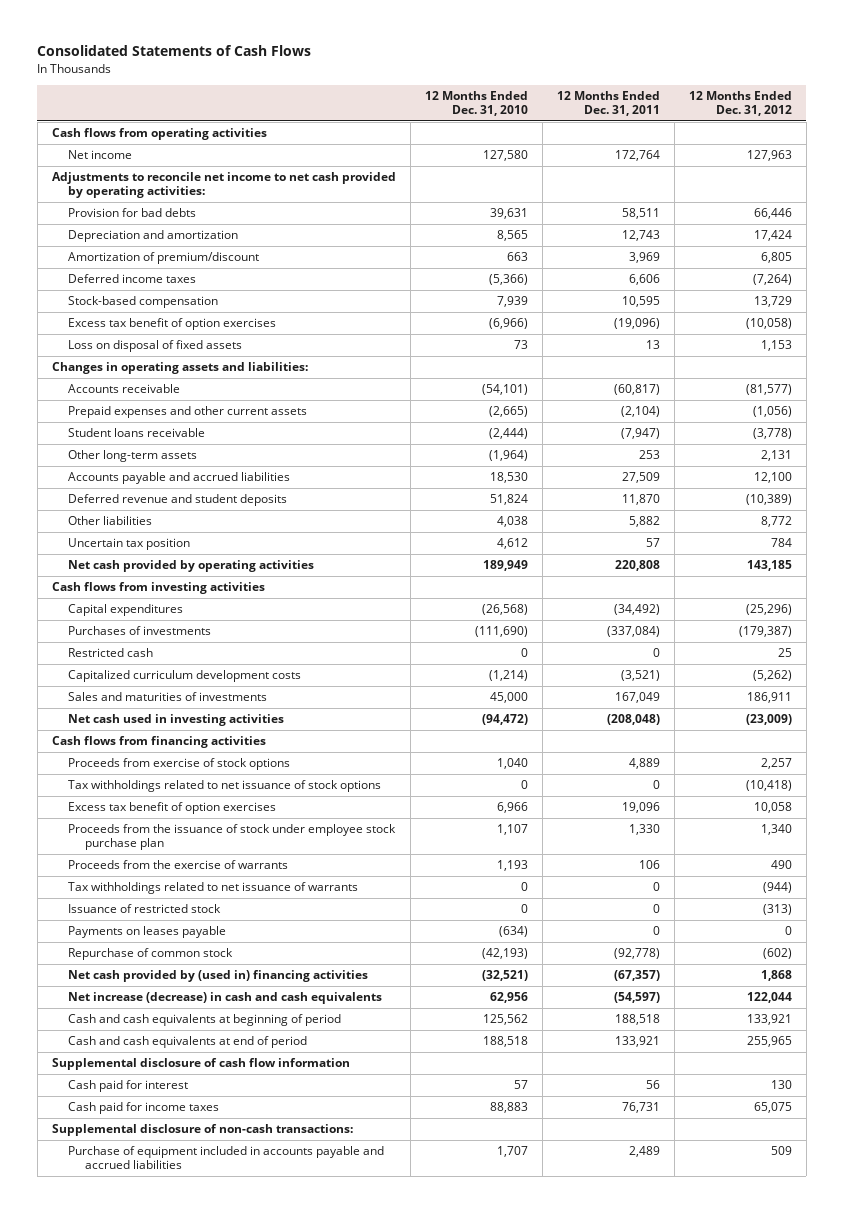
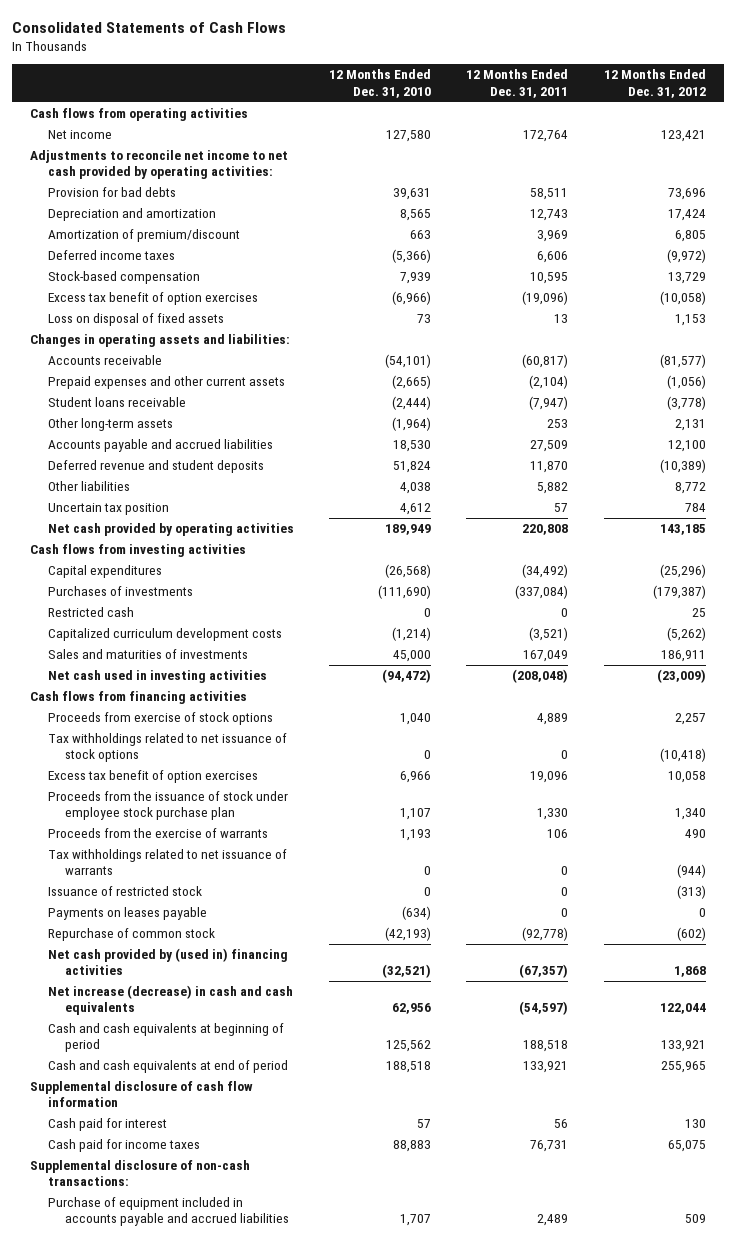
[746,150,792,162] 127,963 -> [660,130,706,143] 123,421
[753,208,792,220] 66,446 -> [667,188,706,201] 73,696
[752,274,792,286] (7,264) -> [666,249,706,264] (9,972)

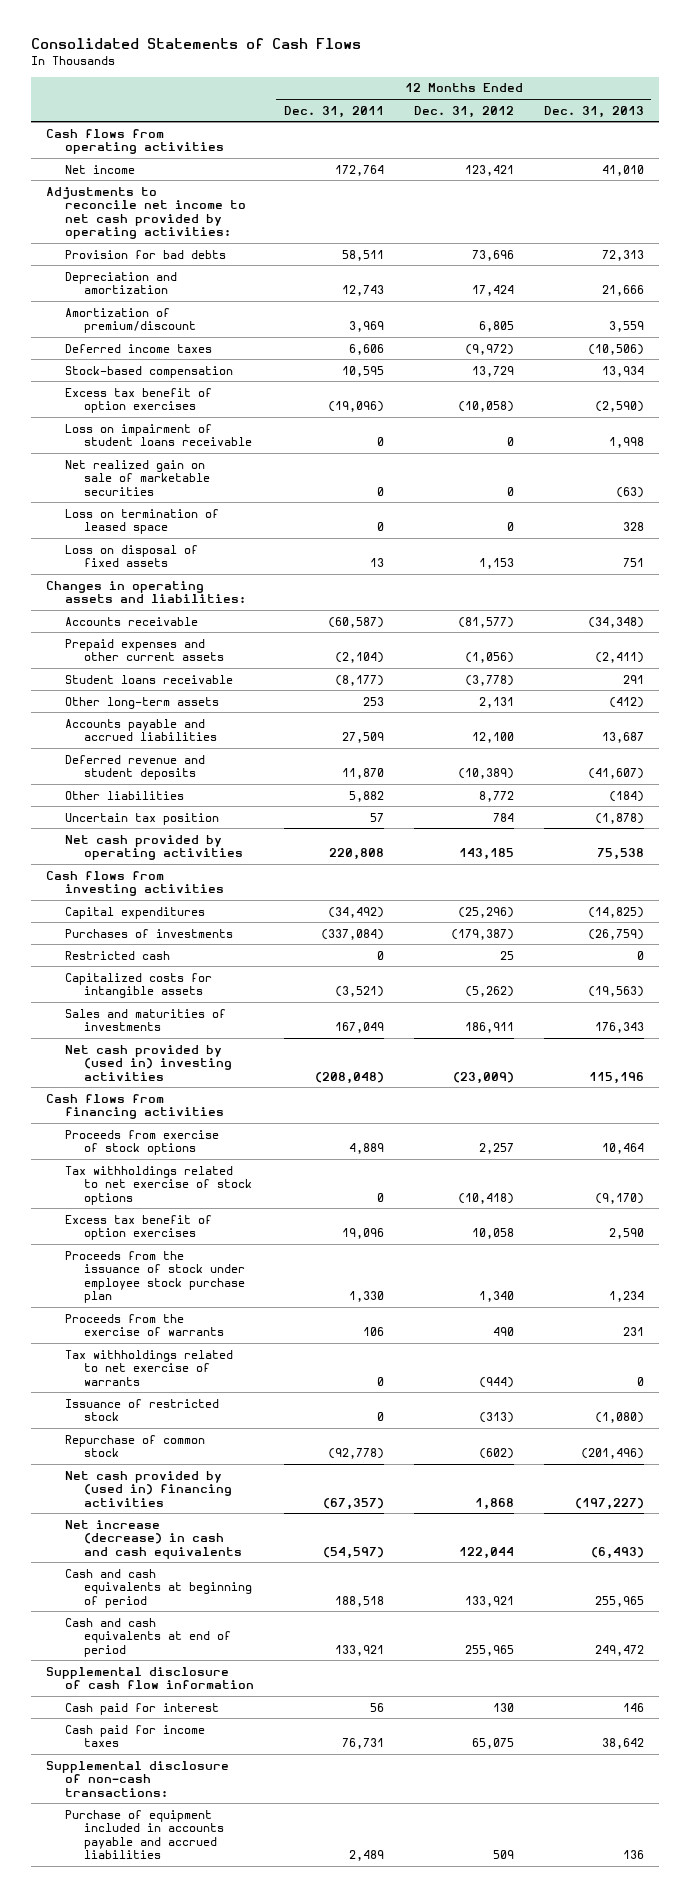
[328,69,431,98] 12 Months Ended Dec. 31, 2010 -> none
none -> [543,105,644,118] Dec. 31, 2013
none -> [64,423,252,447] Loss on impairment of student loans receivable
none -> [64,459,210,496] Net realized gain on sale of marketable securities
none -> [64,508,219,535] Loss on termination of leased space
[522,354,569,369] (60,817) -> [327,616,384,628] (60,587)
[529,396,569,411] (7,947) -> [334,674,384,686] (8,177)
[47,628,282,642] Capitalized curriculum development costs -> [64,972,212,999] Capitalized costs for intangible assets
[47,670,267,684] Net cash used in investing activities -> [64,1044,232,1081] Net cash provided by (used in) investing activities
[47,733,287,763] Tax withholdings related to net issuance of stock options -> [64,1165,252,1205] Tax withholdings related to net exercise of stock options
[47,849,287,876] Tax withholdings related to net issuance of warrants -> [64,1349,233,1386] Tax withholdings related to net exercise of warrants
[47,907,207,921] Payments on leases payable -> none

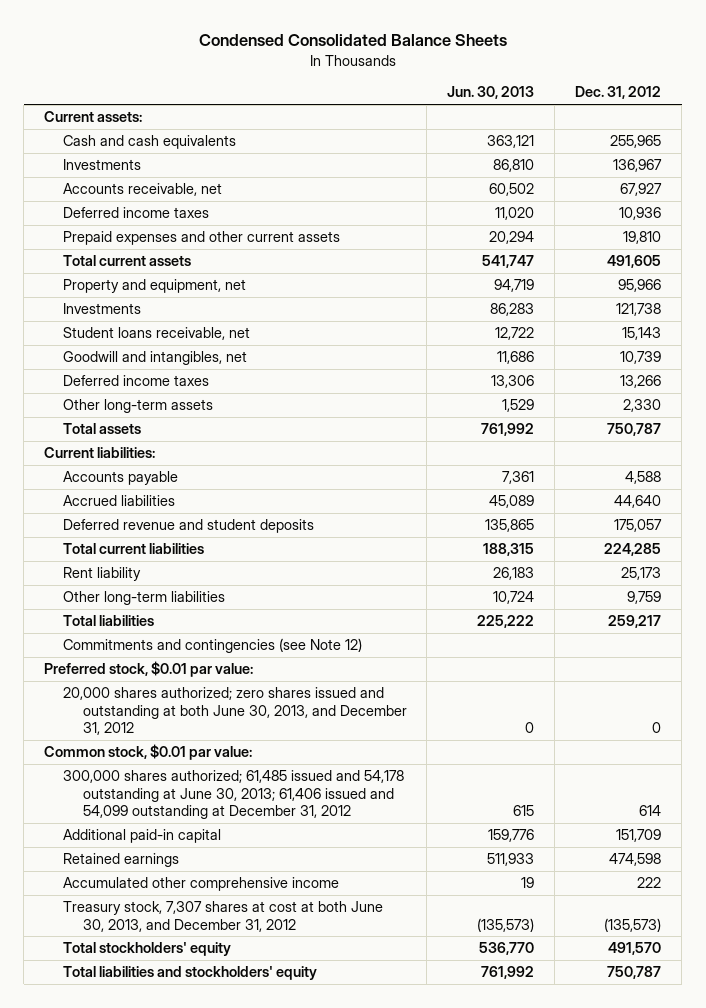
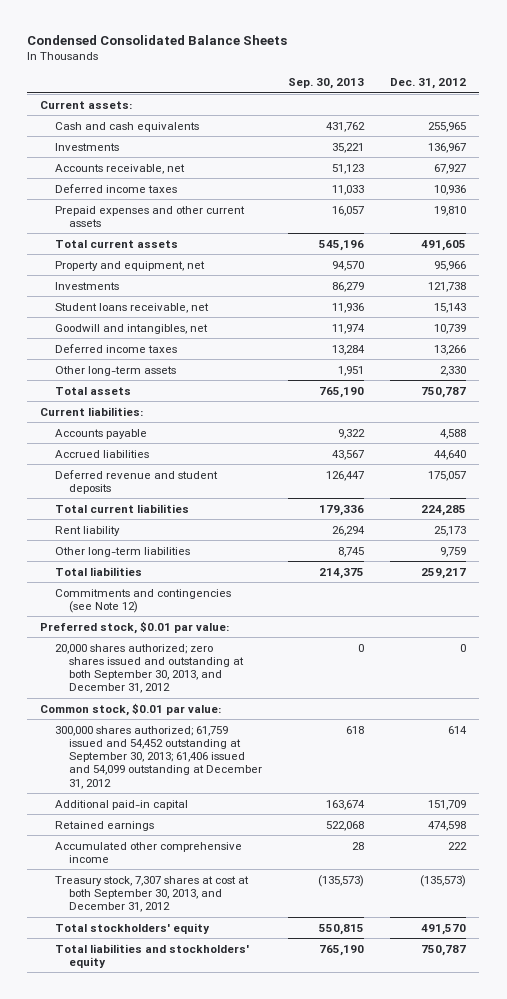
[447,86,535,100] Jun. 30, 2013 -> none
none -> [288,78,365,90] Sep. 30, 2013
[63,687,407,736] 20,000 shares authorized; zero shares issued and outstanding at both June 30, 2013, and December 31, 2012 -> [54,643,245,694] 20,000 shares authorized; zero shares issued and outstanding at both September 30, 2013, and December 31, 2012
[63,770,405,820] 300,000 shares authorized; 61,485 issued and 54,178 outstanding at June 30, 2013; 61,406 issued and 54,099 outstanding at December 31, 2012 -> [54,725,263,789] 300,000 shares authorized; 61,759 issued and 54,452 outstanding at September 30, 2013; 61,406 issued and 54,099 outstanding at December 31, 2012
[63,901,384,932] Treasury stock, 7,307 shares at cost at both June 30, 2013, and December 31, 2012 -> [54,875,249,913] Treasury stock, 7,307 shares at cost at both September 30, 2013, and December 31, 2012

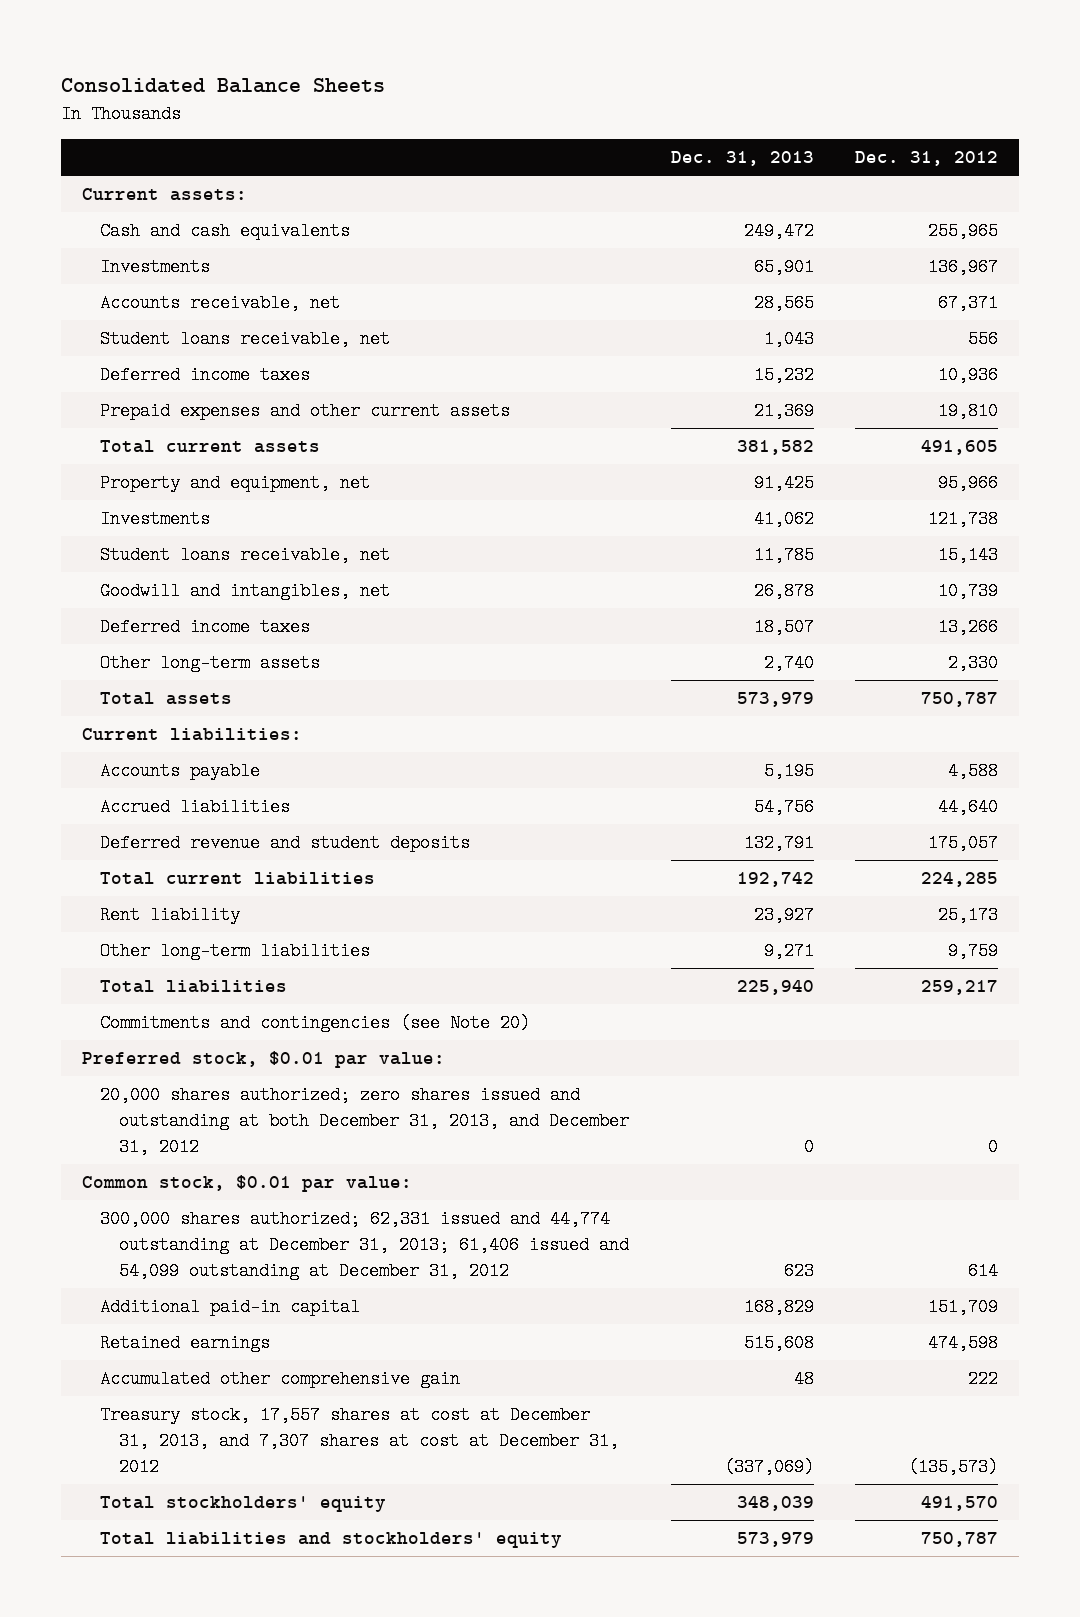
[27,34,288,45] Condensed Consolidated Balance Sheets -> [60,78,385,94] Consolidated Balance Sheets
[288,78,365,90] Sep. 30, 2013 -> none
none -> [670,151,814,167] Dec. 31, 2013
[434,163,467,174] 67,927 -> [938,294,999,313] 67,371
none -> [100,330,391,349] Student loans receivable, net
[54,588,231,613] Commitments and contingencies (see Note 12) -> [100,1014,531,1033] Commitments and contingencies (see Note 20)
[54,643,245,694] 20,000 shares authorized; zero shares issued and outstanding at both September 30, 2013, and December 31, 2012 -> [100,1086,629,1156] 20,000 shares authorized; zero shares issued and outstanding at both December 31, 2013, and December 31, 2012
[54,725,263,789] 300,000 shares authorized; 61,759 issued and 54,452 outstanding at September 30, 2013; 61,406 issued and 54,099 outstanding at December 31, 2012 -> [100,1210,629,1280] 300,000 shares authorized; 62,331 issued and 44,774 outstanding at December 31, 2013; 61,406 issued and 54,099 outstanding at December 31, 2012
[54,841,242,863] Accumulated other comprehensive income -> [100,1370,461,1389] Accumulated other comprehensive gain
[54,875,249,913] Treasury stock, 7,307 shares at cost at both September 30, 2013, and December 31, 2012 -> [100,1406,619,1476] Treasury stock, 17,557 shares at cost at December 31, 2013, and 7,307 shares at cost at December 31, 2012

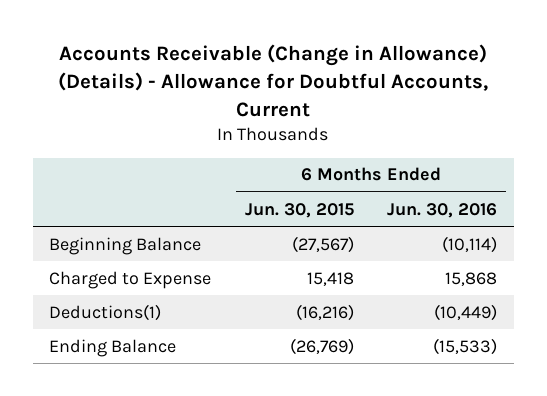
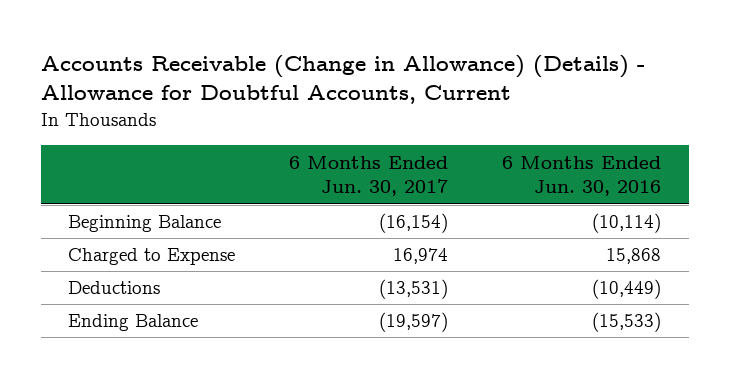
[244,202,354,218] Jun. 30, 2015 -> none
none -> [289,155,449,197] 6 Months Ended Jun. 30, 2017
[49,303,162,321] Deductions(1) -> [68,281,161,295] Deductions

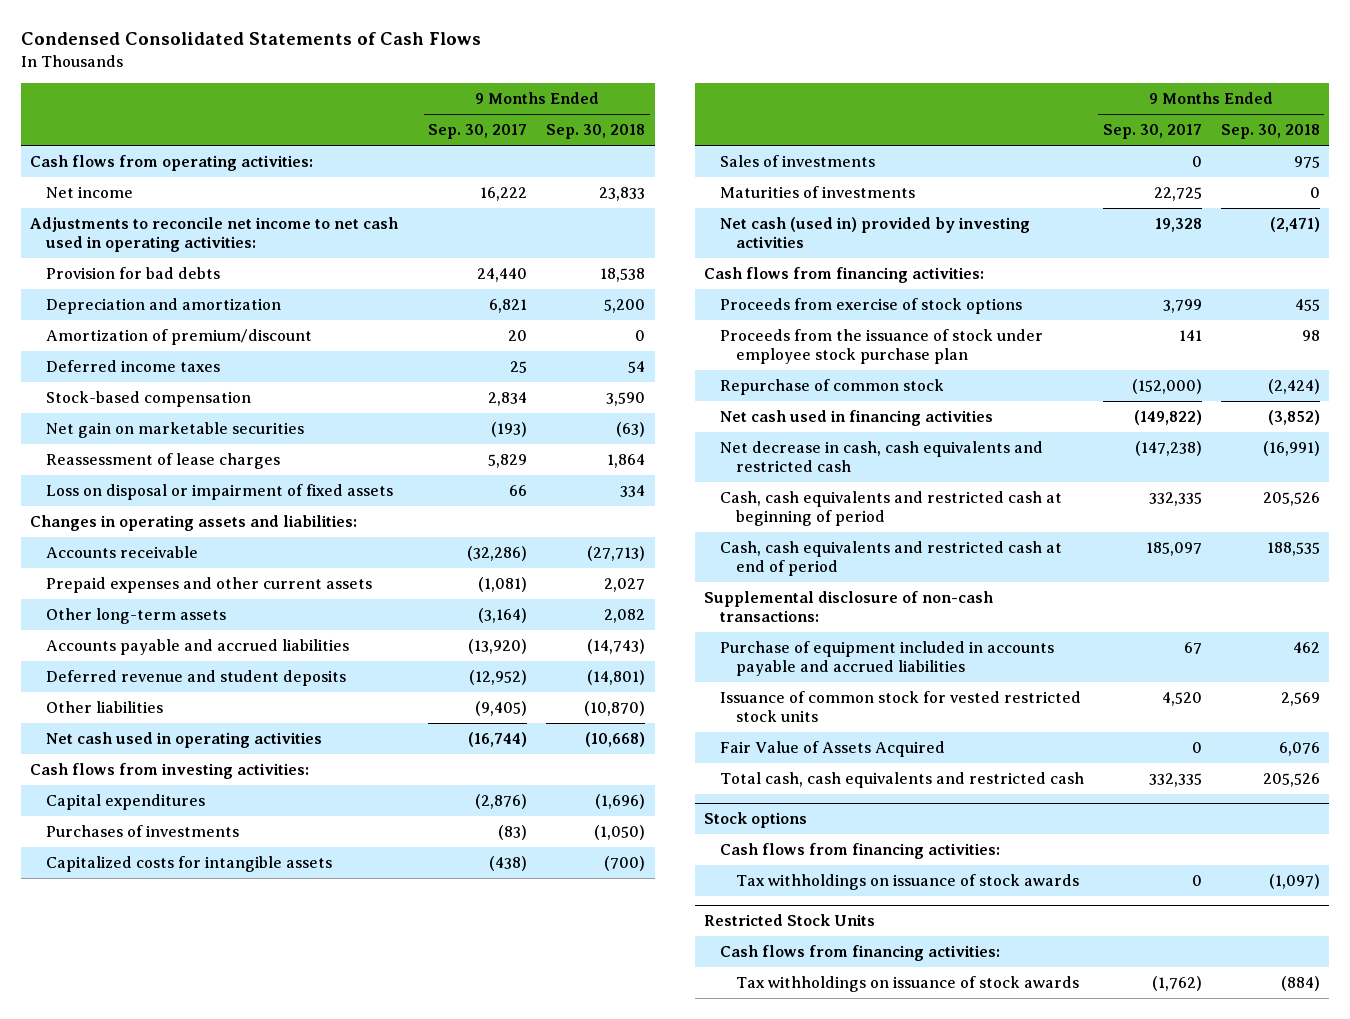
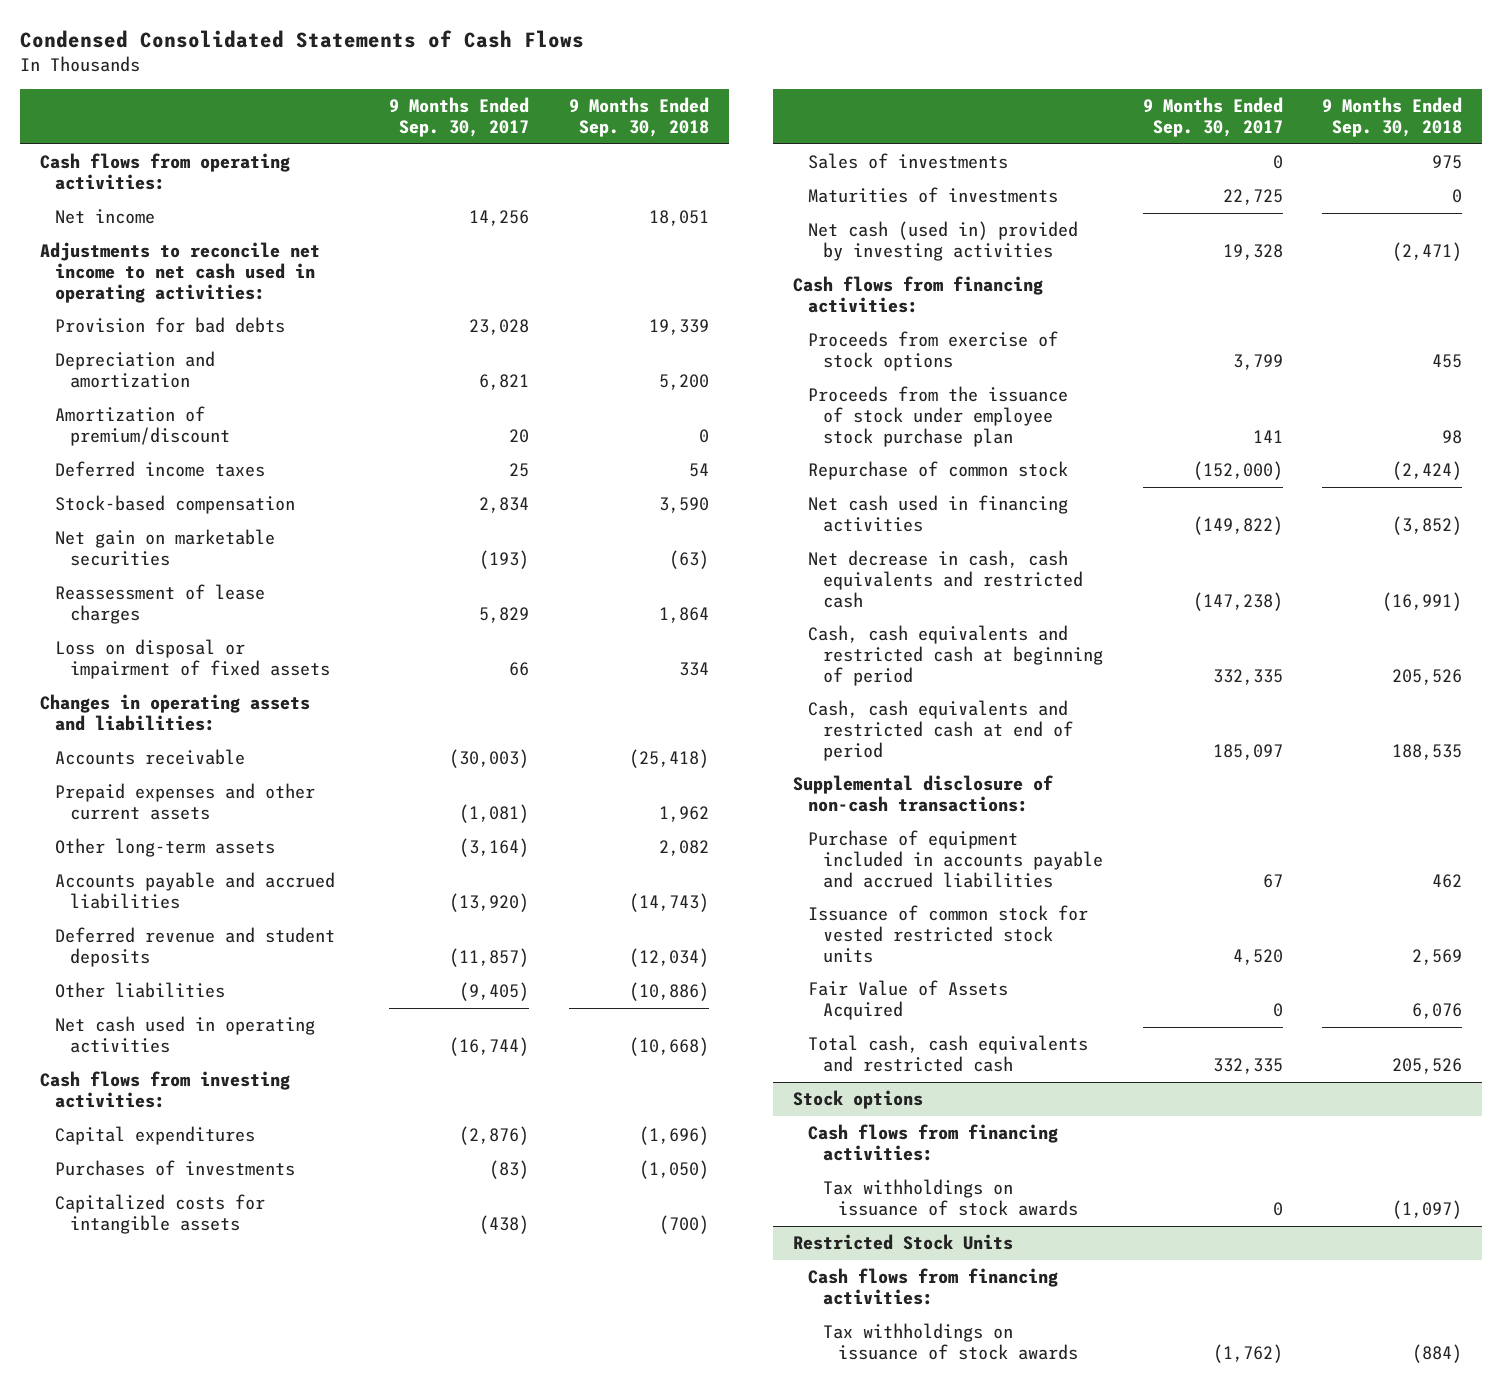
[480,187,528,202] 16,222 -> [469,210,530,227] 14,256
[599,187,646,202] 23,833 -> [648,210,709,227] 18,051
[477,268,528,283] 24,440 -> [469,319,530,336] 23,028
[600,268,646,283] 18,538 -> [648,319,709,336] 19,339
[467,546,528,562] (32,286) -> [449,749,530,769] (30,003)
[587,546,646,562] (27,713) -> [628,749,709,769] (25,418)
[604,578,646,593] 2,027 -> [658,805,709,822] 1,962
[469,670,528,686] (12,952) -> [449,947,530,967] (11,857)
[587,670,646,686] (14,801) -> [628,947,709,967] (12,034)
[584,701,646,717] (10,870) -> [628,982,709,1002] (10,886)

